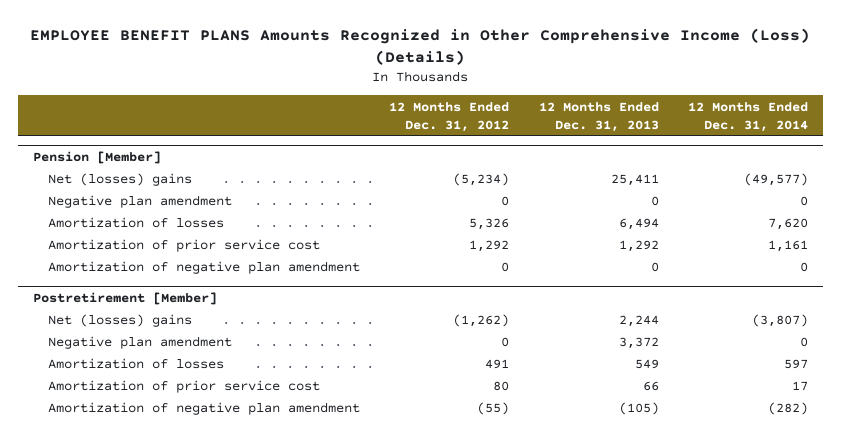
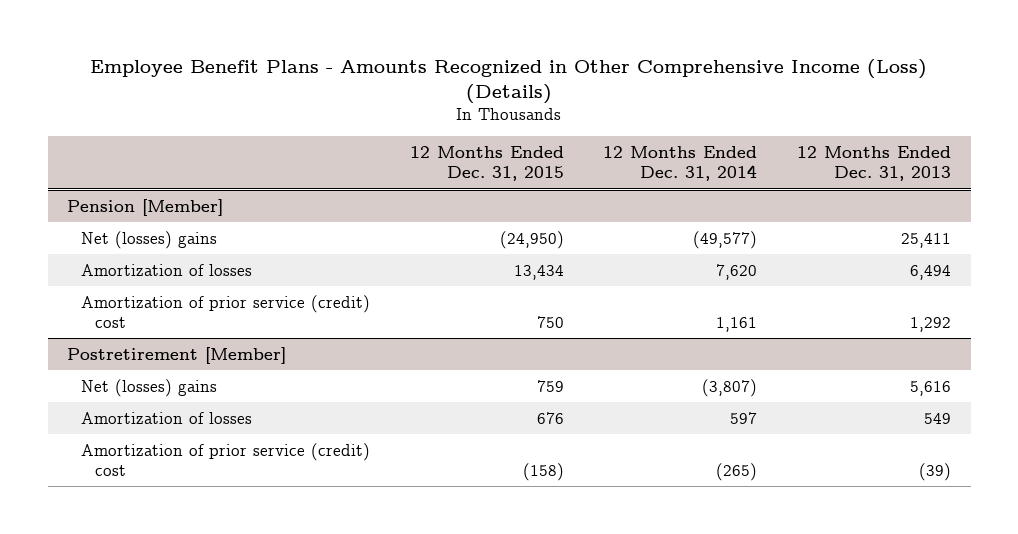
[30,28,811,66] EMPLOYEE BENEFIT PLANS Amounts Recognized in Other Comprehensive Income (Loss) (Details) -> [90,58,928,105] Employee Benefit Plans - Amounts Recognized in Other Comprehensive Income (Loss) (Details)
[389,101,510,132] 12 Months Ended Dec. 31, 2012 -> none
none -> [409,146,564,182] 12 Months Ended Dec. 31, 2015
[47,195,232,209] Negative plan amendment -> none
[47,261,360,275] Amortization of negative plan amendment -> none
[47,239,320,253] Amortization of prior service cost -> [81,294,371,328] Amortization of prior service (credit) cost
[47,336,232,350] Negative plan amendment -> none
[618,315,659,328] 2,244 -> [909,380,951,396] 5,616
[47,402,360,416] Amortization of negative plan amendment -> none
[47,380,320,394] Amortization of prior service cost -> [81,442,371,476] Amortization of prior service (credit) cost
[642,381,659,392] 66 -> [918,462,951,481] (39)
[792,381,809,392] 17 -> [716,462,758,481] (265)

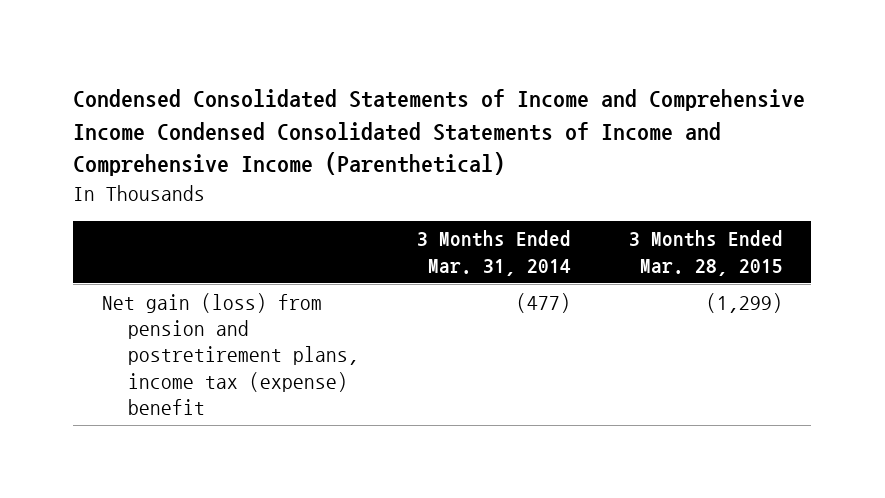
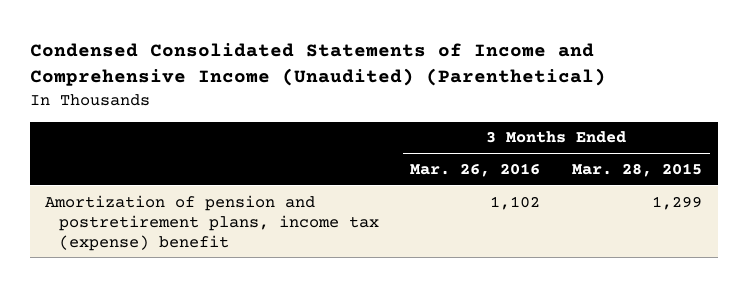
[73,88,806,177] Condensed Consolidated Statements of Income and Comprehensive Income Condensed Consolidated Statements of Income and Comprehensive Income (Parenthetical) -> [29,42,606,86] Condensed Consolidated Statements of Income and Comprehensive Income (Unaudited) (Parenthetical)
[416,230,571,276] 3 Months Ended Mar. 31, 2014 -> none
none -> [410,162,541,177] Mar. 26, 2016
[102,292,360,416] Net gain (loss) from pension and postretirement plans, income tax (expense) benefit -> [45,194,380,251] Amortization of pension and postretirement plans, income tax (expense) benefit
[705,292,783,313] (1,299) -> [651,195,702,210] 1,299

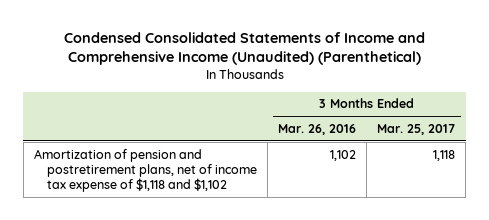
[571,162,702,177] Mar. 28, 2015 -> none
none -> [377,123,456,135] Mar. 25, 2017
[45,194,380,251] Amortization of pension and postretirement plans, income tax (expense) benefit -> [34,148,257,193] Amortization of pension and postretirement plans, net of income tax expense of $1,118 and $1,102

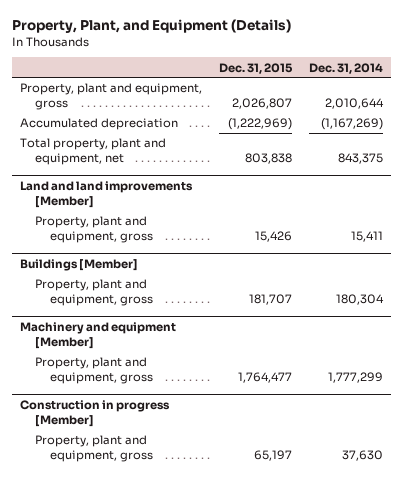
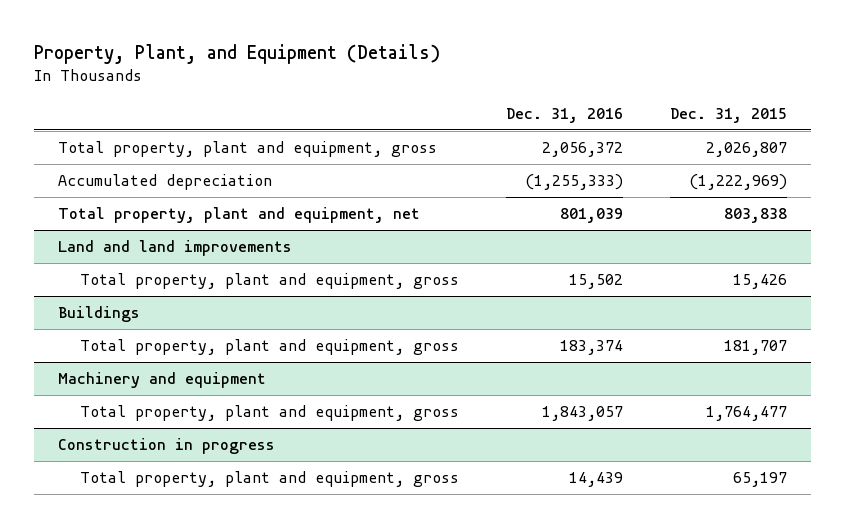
[308,62,383,74] Dec. 31, 2014 -> none
none -> [506,108,624,124] Dec. 31, 2016
[19,83,202,111] Property, plant and equipment, gross -> [57,140,437,157] Total property, plant and equipment, gross
[19,180,193,208] Land and land improvements [Member] -> [57,239,292,256] Land and land improvements
[34,216,153,244] Property, plant and equipment, gross -> [79,272,459,289] Total property, plant and equipment, gross
[19,258,138,271] Buildings [Member] -> [57,305,140,322] Buildings
[34,279,153,307] Property, plant and equipment, gross -> [79,338,459,355] Total property, plant and equipment, gross
[19,321,176,349] Machinery and equipment [Member] -> [57,371,266,388] Machinery and equipment
[34,357,153,385] Property, plant and equipment, gross -> [79,404,459,421] Total property, plant and equipment, gross
[19,399,170,427] Construction in progress [Member] -> [57,437,275,454] Construction in progress
[34,435,153,463] Property, plant and equipment, gross -> [79,470,459,487] Total property, plant and equipment, gross

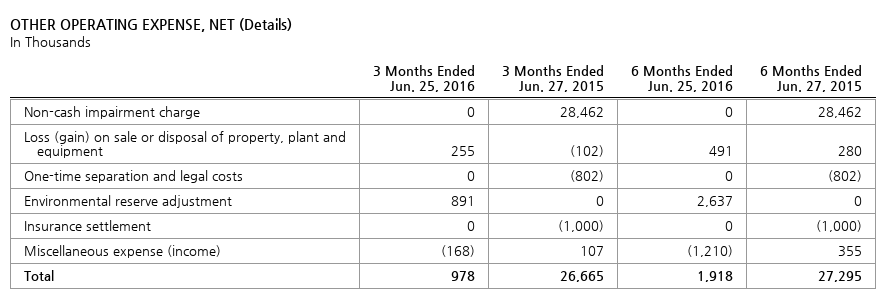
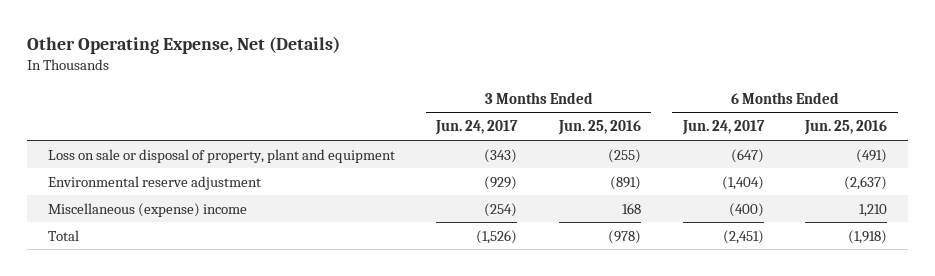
[10,18,293,33] OTHER OPERATING EXPENSE, NET (Details) -> [26,36,340,55] Other Operating Expense, Net (Details)
[502,64,605,92] 3 Months Ended Jun. 27, 2015 -> none
[760,64,863,92] 6 Months Ended Jun. 27, 2015 -> none
none -> [435,120,519,136] Jun. 24, 2017
none -> [681,120,765,136] Jun. 24, 2017
[23,105,200,119] Non-cash impairment charge -> none
[23,169,243,183] One-time separation and legal costs -> none
[23,219,151,231] Insurance settlement -> none
[23,130,346,159] Loss (gain) on sale or disposal of property, plant and equipment -> [47,148,395,163] Loss on sale or disposal of property, plant and equipment
[450,146,475,157] 255 -> [608,148,642,163] (255)
[709,146,734,157] 491 -> [856,148,888,163] (491)
[450,195,475,206] 891 -> [610,175,642,190] (891)
[697,195,734,207] 2,637 -> [844,175,888,190] (2,637)
[23,244,221,258] Miscellaneous expense (income) -> [47,202,247,217] Miscellaneous (expense) income
[440,244,475,257] (168) -> [622,202,642,214] 168
[687,244,734,257] (1,210) -> [859,203,888,217] 1,210
[450,270,475,281] 978 -> [608,229,642,244] (978)
[697,270,734,282] 1,918 -> [848,229,888,244] (1,918)

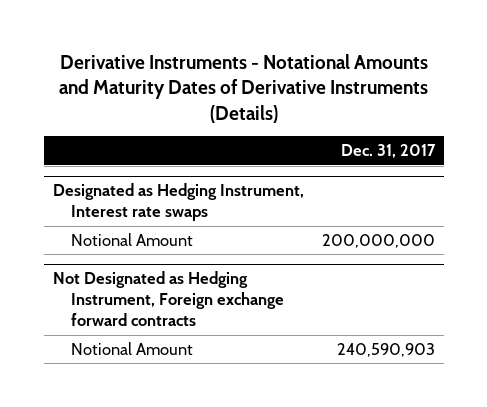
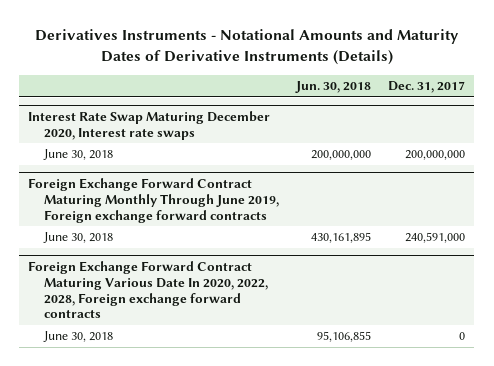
[58,54,428,123] Derivative Instruments - Notational Amounts and Maturity Dates of Derivative Instruments (Details) -> [34,29,459,66] Derivatives Instruments - Notational Amounts and Maturity Dates of Derivative Instruments (Details)
none -> [295,81,372,94] Jun. 30, 2018
[52,183,304,222] Designated as Hedging Instrument, Interest rate swaps -> none
[52,271,284,327] Not Designated as Hedging Instrument, Foreign exchange forward contracts -> none
[70,341,193,355] Notional Amount -> none
none -> [28,111,271,140] Interest Rate Swap Maturing December 2020, Interest rate swaps
[70,232,193,246] Notional Amount -> [43,149,114,161] June 30, 2018
none -> [28,178,280,223] Foreign Exchange Forward Contract Maturing Monthly Through June 2019, Foreign exchange forward contracts
none -> [43,232,114,244] June 30, 2018
none -> [28,261,269,319] Foreign Exchange Forward Contract Maturing Various Date In 2020, 2022, 2028, Foreign exchange forward contracts
none -> [43,331,114,343] June 30, 2018

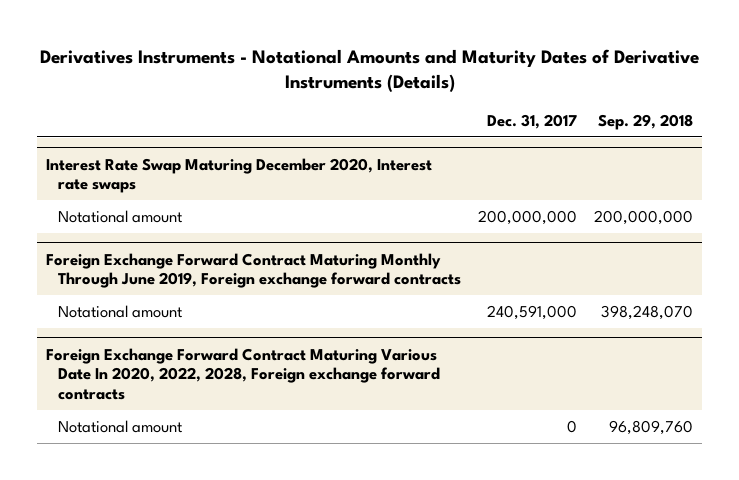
[295,81,372,94] Jun. 30, 2018 -> none
none -> [598,114,694,131] Sep. 29, 2018
[43,149,114,161] June 30, 2018 -> [57,209,182,223] Notational amount
[43,232,114,244] June 30, 2018 -> [57,304,182,318] Notational amount
[43,331,114,343] June 30, 2018 -> [57,419,182,433] Notational amount

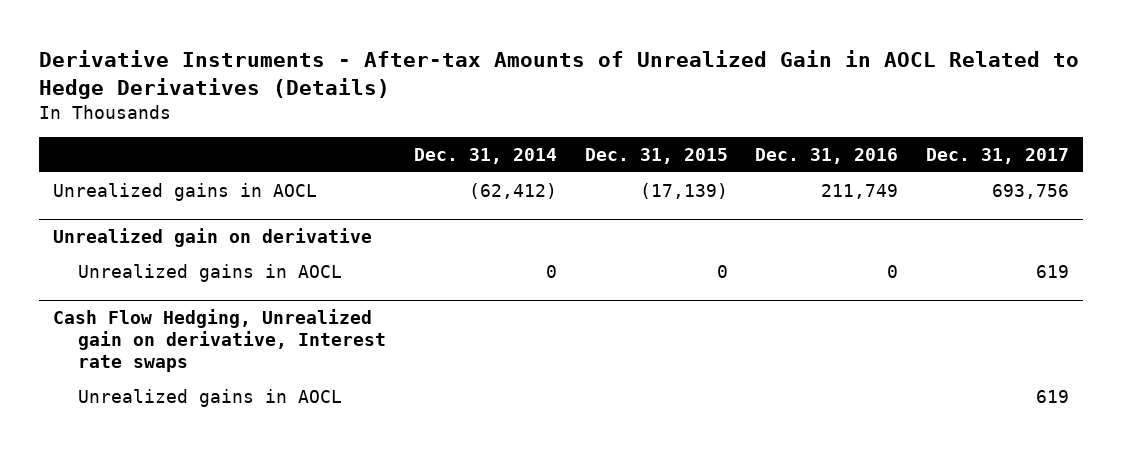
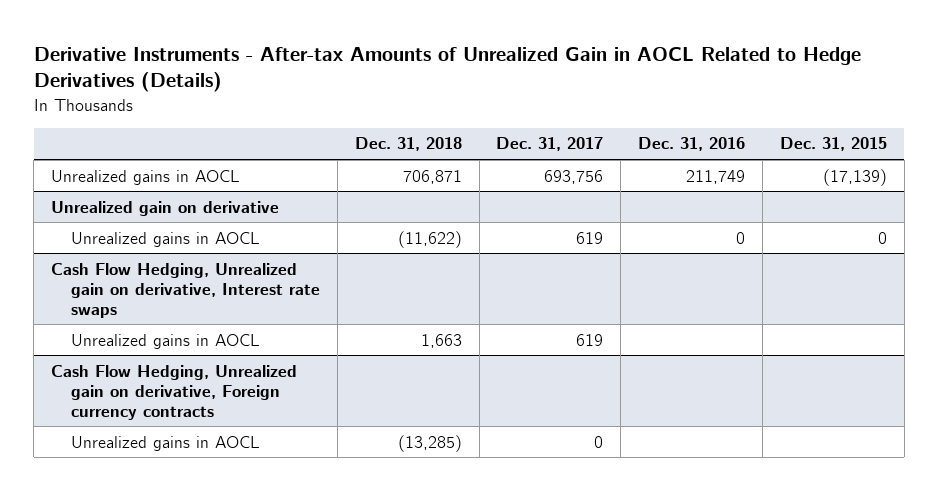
[413,148,557,165] Dec. 31, 2014 -> none
none -> [354,137,462,152] Dec. 31, 2018
none -> [51,364,298,420] Cash Flow Hedging, Unrealized gain on derivative, Foreign currency contracts
none -> [70,435,260,451] Unrealized gains in AOCL

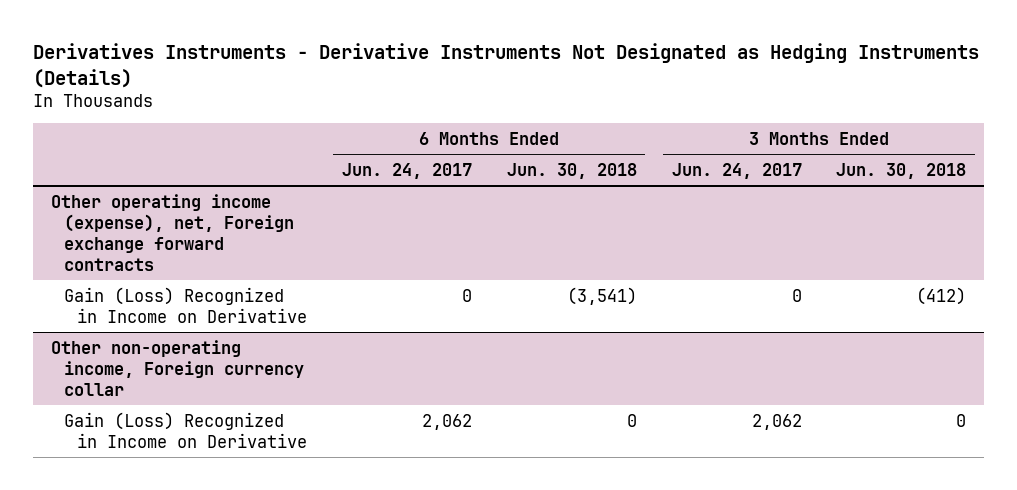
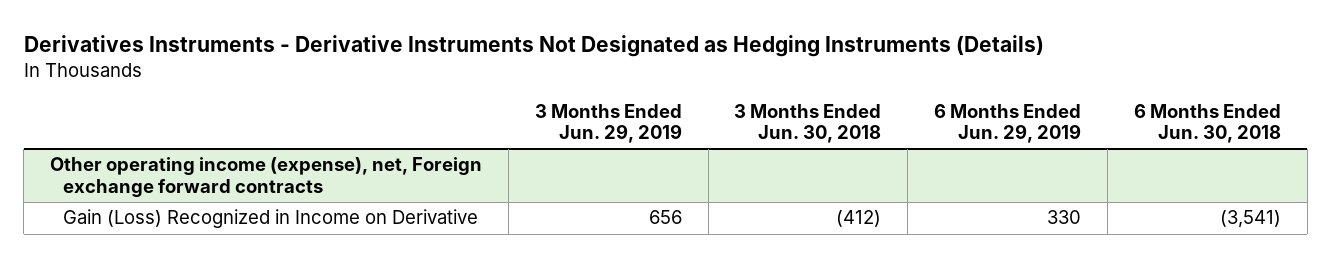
[342,162,473,179] Jun. 24, 2017 -> none
[671,162,802,179] Jun. 24, 2017 -> none
none -> [534,103,682,144] 3 Months Ended Jun. 29, 2019
none -> [934,103,1082,144] 6 Months Ended Jun. 29, 2019
[50,339,305,396] Other non-operating income, Foreign currency collar -> none
[64,411,308,448] Gain (Loss) Recognized in Income on Derivative -> none

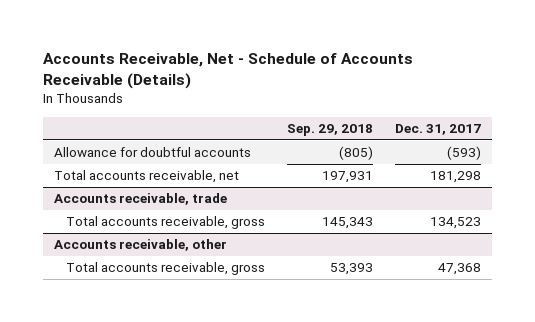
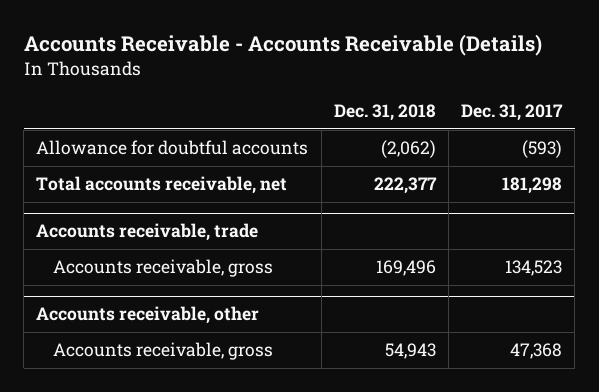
[43,53,414,89] Accounts Receivable, Net - Schedule of Accounts Receivable (Details) -> [23,34,542,57] Accounts Receivable - Accounts Receivable (Details)
[286,123,373,136] Sep. 29, 2018 -> none
none -> [333,104,436,122] Dec. 31, 2018
[65,216,265,230] Total accounts receivable, gross -> [53,259,274,278] Accounts receivable, gross
[65,262,265,276] Total accounts receivable, gross -> [53,342,274,361] Accounts receivable, gross

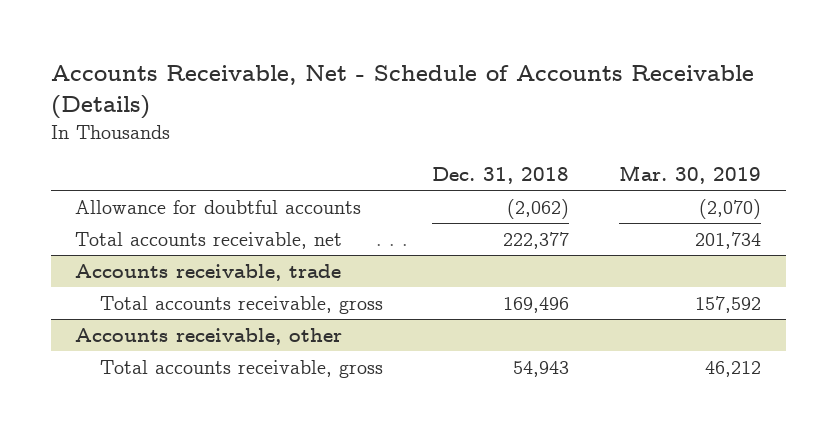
[23,34,542,57] Accounts Receivable - Accounts Receivable (Details) -> [50,65,754,119] Accounts Receivable, Net - Schedule of Accounts Receivable (Details)
[461,104,564,122] Dec. 31, 2017 -> none
none -> [618,165,761,185] Mar. 30, 2019
[53,259,274,278] Accounts receivable, gross -> [99,295,383,314] Total accounts receivable, gross
[53,342,274,361] Accounts receivable, gross -> [99,359,383,378] Total accounts receivable, gross

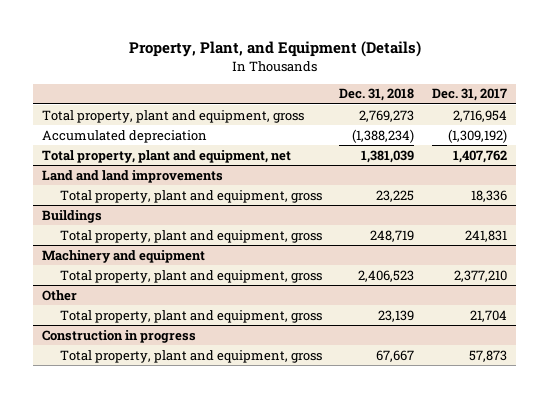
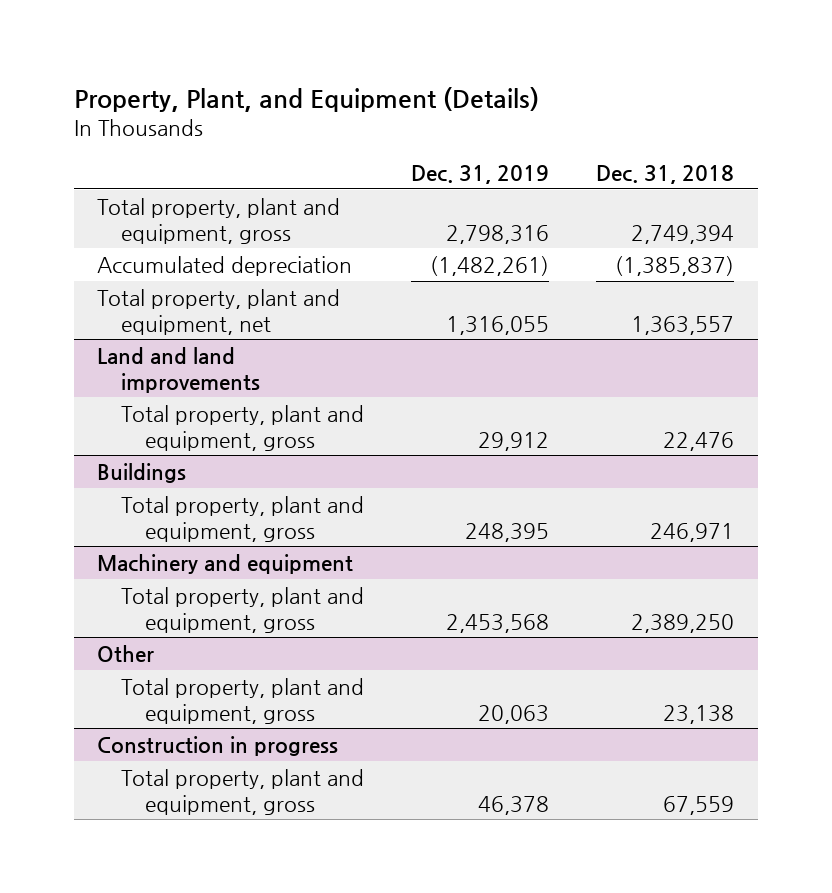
[432,88,508,102] Dec. 31, 2017 -> none
none -> [411,164,550,184] Dec. 31, 2019
[359,109,415,122] 2,769,273 -> [631,224,735,244] 2,749,394
[352,128,415,143] (1,388,234) -> [615,255,735,276] (1,385,837)
[361,149,415,163] 1,381,039 -> [631,315,735,335] 1,363,557
[376,189,415,202] 23,225 -> [663,431,735,451] 22,476
[370,229,415,242] 248,719 -> [650,522,735,542] 246,971
[358,269,415,282] 2,406,523 -> [631,613,735,633] 2,389,250
[378,309,415,322] 23,139 -> [663,704,735,724] 23,138
[376,349,415,362] 67,667 -> [663,795,735,815] 67,559

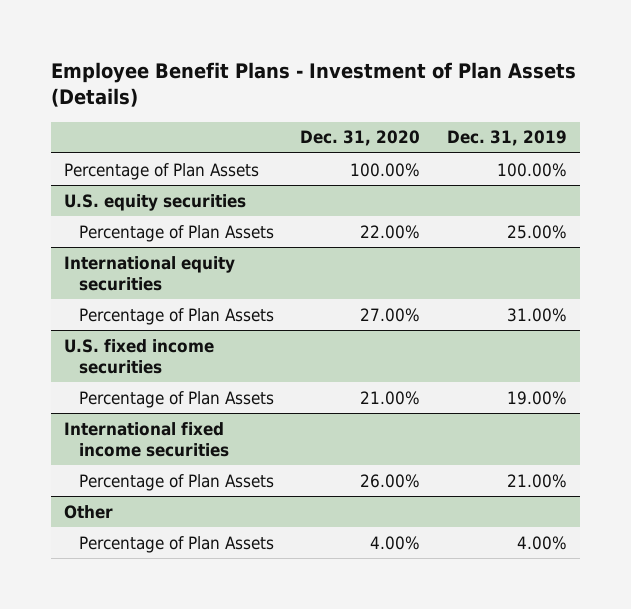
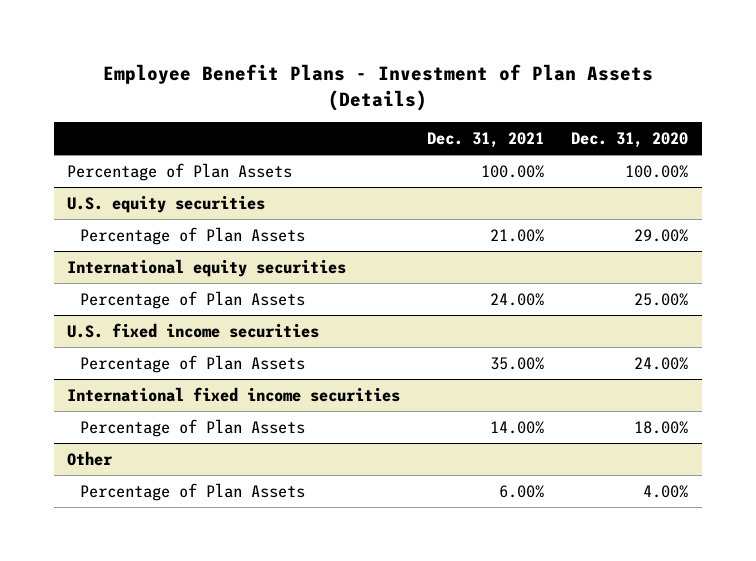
[446,130,567,147] Dec. 31, 2019 -> none
none -> [427,132,545,149] Dec. 31, 2021
[360,224,421,239] 22.00% -> [634,228,689,242] 29.00%
[360,307,421,322] 27.00% -> [634,292,689,306] 25.00%
[360,390,421,405] 21.00% -> [634,356,689,370] 24.00%
[360,473,421,488] 26.00% -> [634,420,689,434] 18.00%

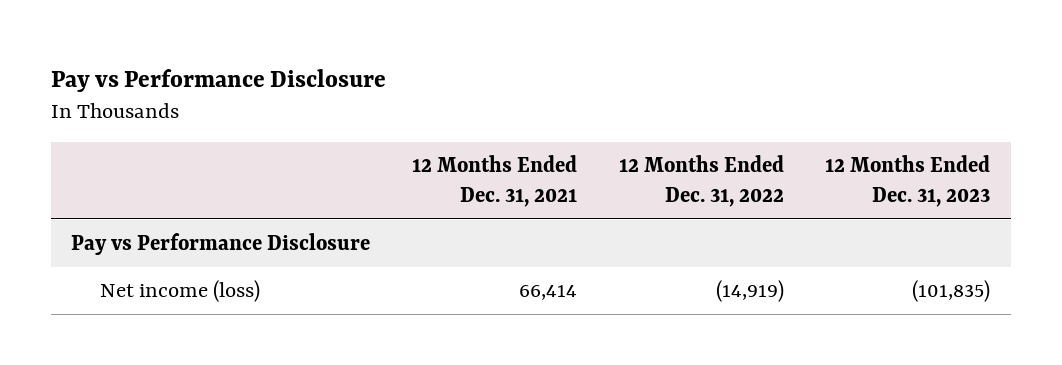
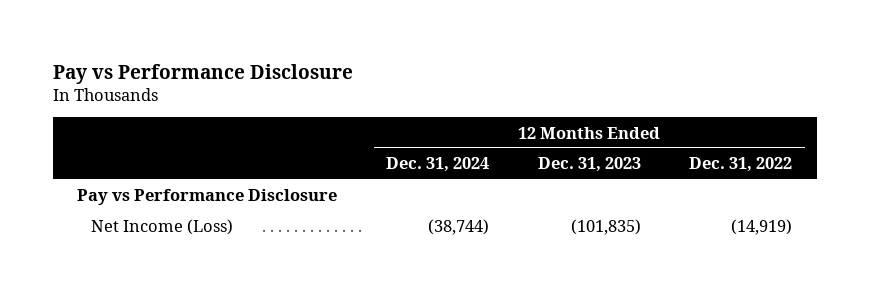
[412,154,578,207] 12 Months Ended Dec. 31, 2021 -> none
none -> [386,157,490,173] Dec. 31, 2024
[100,280,261,303] Net income (loss) -> [90,219,233,236] Net Income (Loss)

